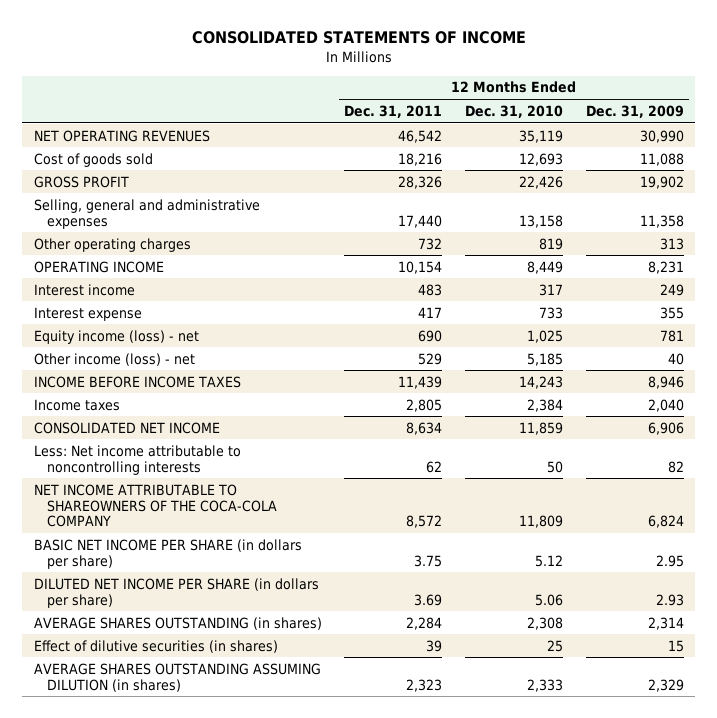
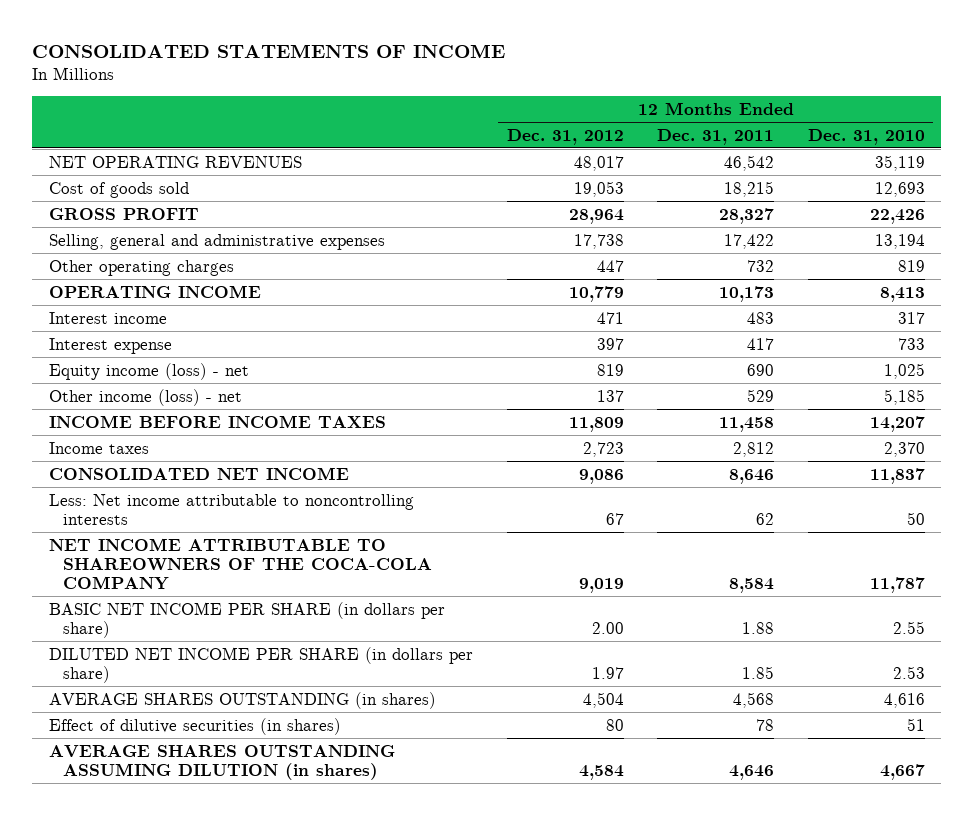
[585,104,684,118] Dec. 31, 2009 -> none
none -> [506,128,624,145] Dec. 31, 2012
[398,152,443,166] 18,216 -> [724,180,775,197] 18,215
[398,175,443,189] 28,326 -> [719,207,775,224] 28,327
[398,214,443,228] 17,440 -> [724,233,775,249] 17,422
[519,214,564,228] 13,158 -> [874,233,925,249] 13,194
[398,260,443,274] 10,154 -> [719,285,775,302] 10,173
[527,260,564,274] 8,449 -> [879,286,925,302] 8,413
[398,375,443,389] 11,439 -> [719,416,775,432] 11,458
[519,375,564,389] 14,243 -> [869,415,925,432] 14,207
[406,398,443,412] 2,805 -> [733,441,775,457] 2,812
[527,398,564,412] 2,384 -> [883,441,925,457] 2,370
[406,421,443,435] 8,634 -> [729,468,775,484] 8,646
[519,421,564,435] 11,859 -> [869,467,925,484] 11,837
[406,515,443,529] 8,572 -> [729,577,775,593] 8,584
[519,515,564,529] 11,809 -> [869,576,925,593] 11,787
[414,554,443,567] 3.75 -> [742,621,775,634] 1.88
[535,554,564,567] 5.12 -> [892,620,925,634] 2.55
[414,593,443,606] 3.69 -> [742,665,775,679] 1.85
[535,593,564,606] 5.06 -> [892,665,925,679] 2.53
[406,616,443,630] 2,284 -> [733,691,775,708] 4,568
[527,616,564,630] 2,308 -> [883,692,925,708] 4,616
[426,639,443,652] 39 -> [756,718,775,731] 78
[547,639,564,652] 25 -> [906,717,925,731] 51
[406,678,443,692] 2,323 -> [729,764,775,780] 4,646
[527,678,564,692] 2,333 -> [879,763,925,780] 4,667

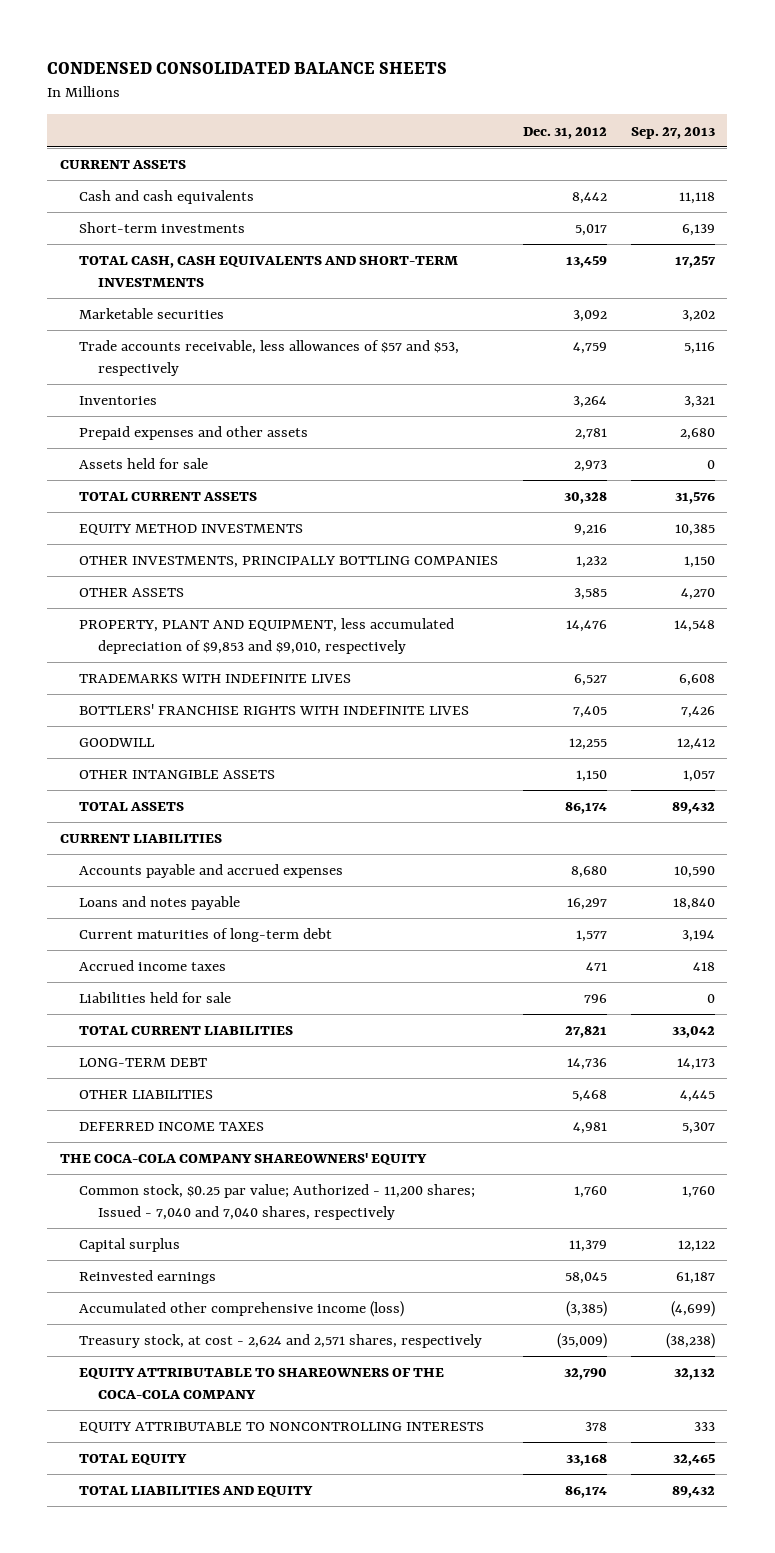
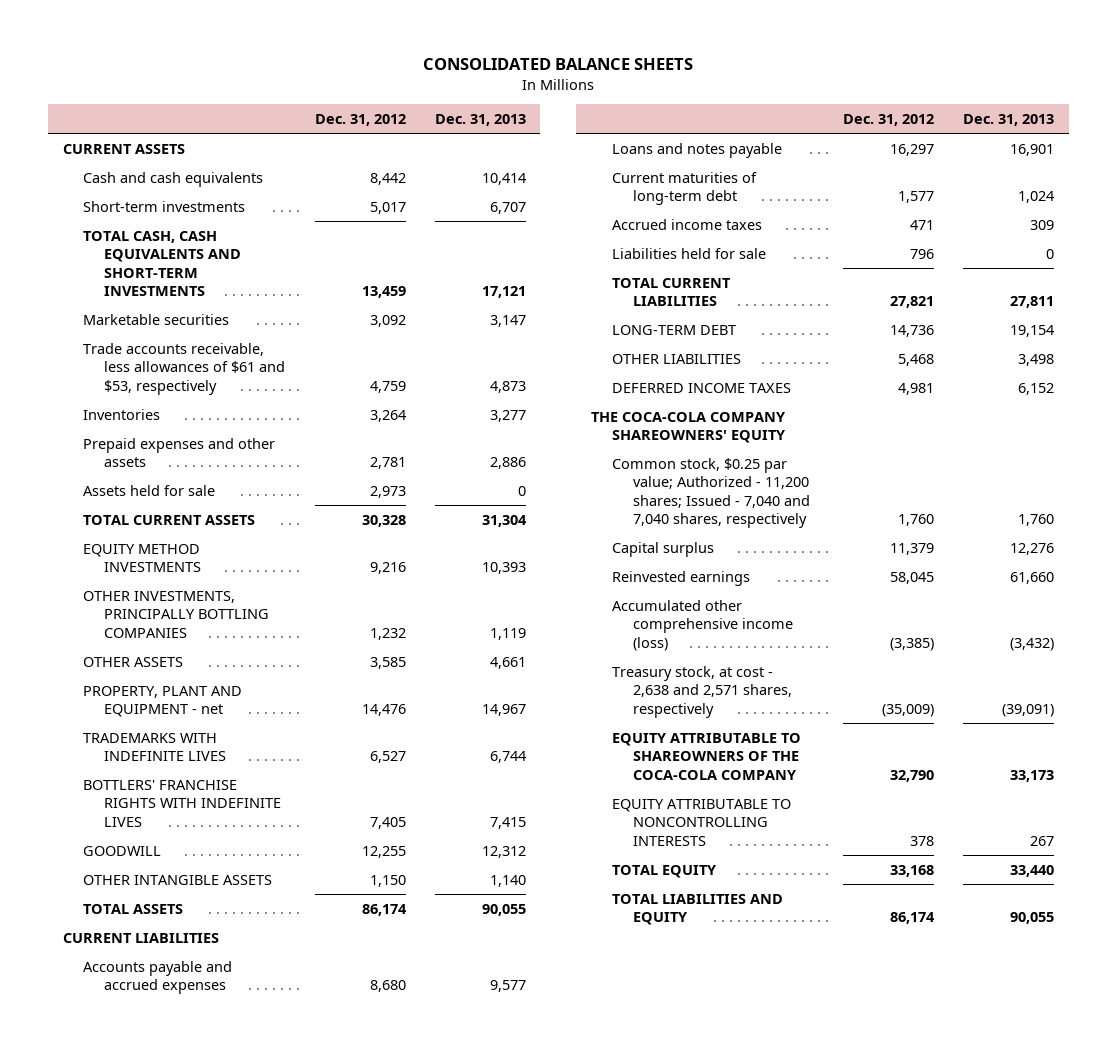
[47,62,448,75] CONDENSED CONSOLIDATED BALANCE SHEETS -> [423,58,694,71] CONSOLIDATED BALANCE SHEETS
[631,126,716,139] Sep. 27, 2013 -> none
none -> [434,113,526,126] Dec. 31, 2013
[79,340,460,377] Trade accounts receivable, less allowances of $57 and $53, respectively -> [83,342,286,395] Trade accounts receivable, less allowances of $61 and $53, respectively
[79,618,455,655] PROPERTY, PLANT AND EQUIPMENT, less accumulated depreciation of $9,853 and $9,010, respectively -> [83,685,243,718] PROPERTY, PLANT AND EQUIPMENT - net
[79,1334,483,1349] Treasury stock, at cost - 2,624 and 2,571 shares, respectively -> [612,665,793,718] Treasury stock, at cost - 2,638 and 2,571 shares, respectively

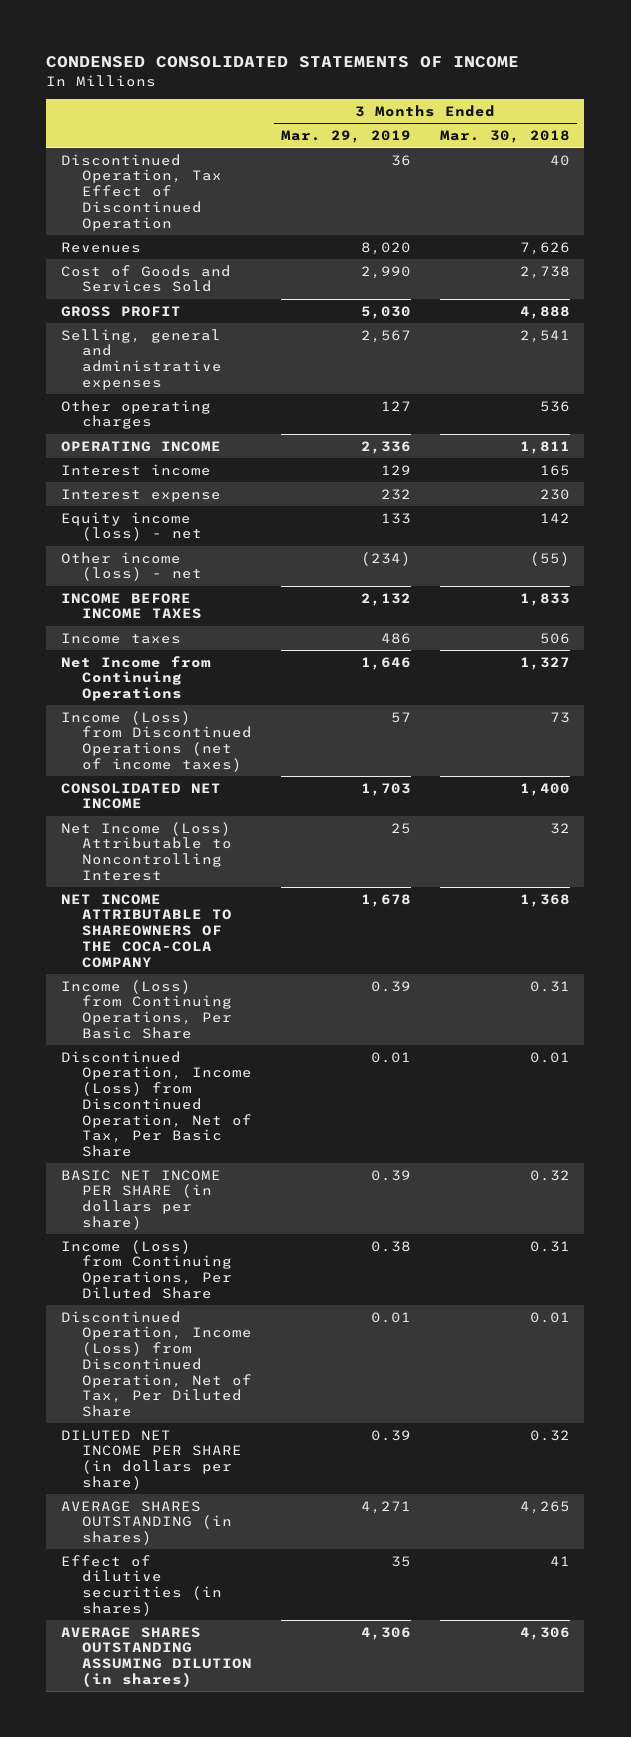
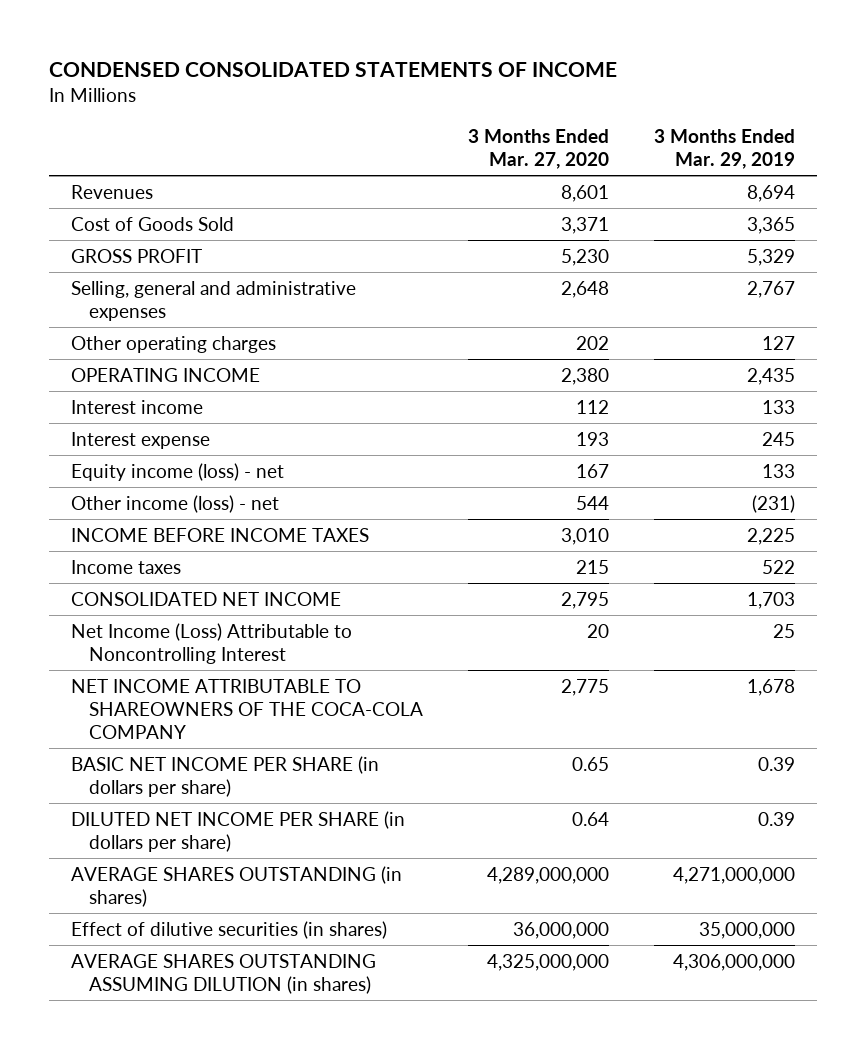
[439,129,570,143] Mar. 30, 2018 -> none
none -> [468,128,610,169] 3 Months Ended Mar. 27, 2020
[60,153,222,231] Discontinued Operation, Tax Effect of Discontinued Operation -> none
[360,241,411,255] 8,020 -> [746,184,795,202] 8,694
[60,264,231,293] Cost of Goods and Services Sold -> [71,216,235,231] Cost of Goods Sold
[360,265,411,279] 2,990 -> [746,216,795,234] 3,365
[360,305,411,319] 5,030 -> [746,248,795,266] 5,329
[360,329,411,343] 2,567 -> [746,280,795,298] 2,767
[360,440,411,454] 2,336 -> [746,367,795,385] 2,435
[380,464,411,475] 129 -> [761,399,795,414] 133
[380,488,411,500] 232 -> [761,431,795,446] 245
[60,655,211,702] Net Income from Continuing Operations -> none
[60,710,252,772] Income (Loss) from Discontinued Operations (net of income taxes) -> none
[360,551,411,566] (234) -> [751,494,795,513] (231)
[360,592,411,606] 2,132 -> [746,527,795,545] 2,225
[380,632,411,644] 486 -> [761,559,795,574] 522
[60,979,232,1039] Income (Loss) from Continuing Operations, Per Basic Share -> none
[60,1050,252,1158] Discontinued Operation, Income (Loss) from Discontinued Operation, Net of Tax, Per Basic Share -> none
[60,1239,232,1299] Income (Loss) from Continuing Operations, Per Diluted Share -> none
[60,1310,252,1418] Discontinued Operation, Income (Loss) from Discontinued Operation, Net of Tax, Per Diluted Share -> none
[360,1500,411,1514] 4,271 -> [672,866,795,884] 4,271,000,000
[390,1555,411,1567] 35 -> [698,921,795,939] 35,000,000
[360,1626,411,1640] 4,306 -> [672,953,795,971] 4,306,000,000

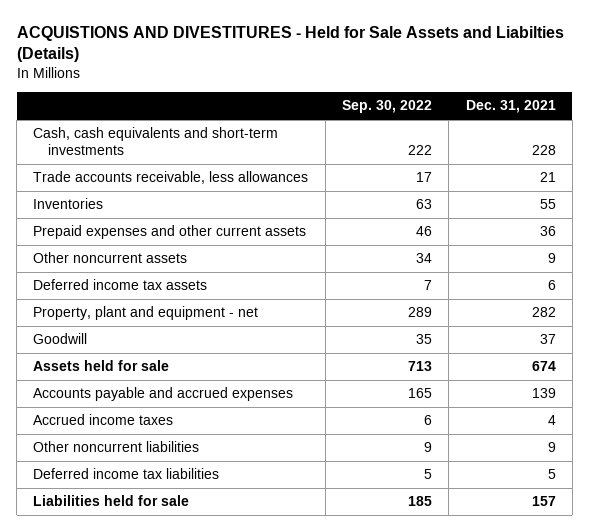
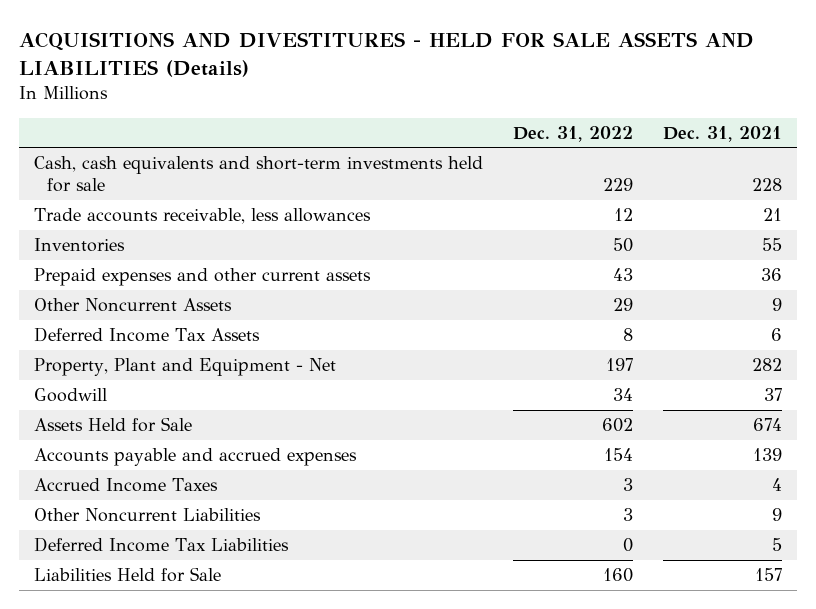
[16,26,564,63] ACQUISTIONS AND DIVESTITURES - Held for Sale Assets and Liabilties (Details) -> [19,32,755,78] ACQUISITIONS AND DIVESTITURES - HELD FOR SALE ASSETS AND LIABILITIES (Details)
[342,100,433,114] Sep. 30, 2022 -> none
none -> [513,125,634,142] Dec. 31, 2022
[33,127,279,156] Cash, cash equivalents and short-term investments -> [34,156,484,192] Cash, cash equivalents and short-term investments held for sale
[33,252,188,264] Other noncurrent assets -> [34,298,233,313] Other Noncurrent Assets
[33,279,208,291] Deferred income tax assets -> [34,327,261,343] Deferred Income Tax Assets
[33,306,259,321] Property, plant and equipment - net -> [34,358,337,377] Property, Plant and Equipment - Net
[33,360,170,372] Assets held for sale -> [34,417,193,433] Assets Held for Sale
[33,414,174,426] Accrued income taxes -> [34,478,219,493] Accrued Income Taxes
[33,441,200,453] Other noncurrent liabilities -> [34,508,262,523] Other Noncurrent Liabilities
[33,468,220,480] Deferred income tax liabilities -> [34,537,290,553] Deferred Income Tax Liabilities
[33,495,190,507] Liabilities held for sale -> [34,567,222,583] Liabilities Held for Sale

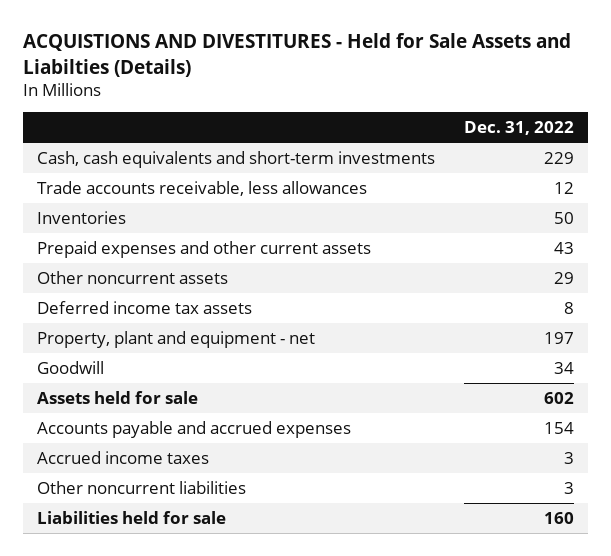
[19,32,755,78] ACQUISITIONS AND DIVESTITURES - HELD FOR SALE ASSETS AND LIABILITIES (Details) -> [22,33,571,77] ACQUISTIONS AND DIVESTITURES - Held for Sale Assets and Liabilties (Details)
[663,125,783,142] Dec. 31, 2021 -> none
[34,156,484,192] Cash, cash equivalents and short-term investments held for sale -> [37,150,436,168] Cash, cash equivalents and short-term investments
[34,298,233,313] Other Noncurrent Assets -> [37,270,229,284] Other noncurrent assets
[34,327,261,343] Deferred Income Tax Assets -> [37,300,253,314] Deferred income tax assets
[34,358,337,377] Property, Plant and Equipment - Net -> [37,330,316,348] Property, plant and equipment - net
[34,417,193,433] Assets Held for Sale -> [37,390,199,404] Assets held for sale
[34,537,290,553] Deferred Income Tax Liabilities -> none
[34,478,219,493] Accrued Income Taxes -> [37,450,210,464] Accrued income taxes
[34,508,262,523] Other Noncurrent Liabilities -> [37,480,247,494] Other noncurrent liabilities
[34,567,222,583] Liabilities Held for Sale -> [37,510,227,524] Liabilities held for sale

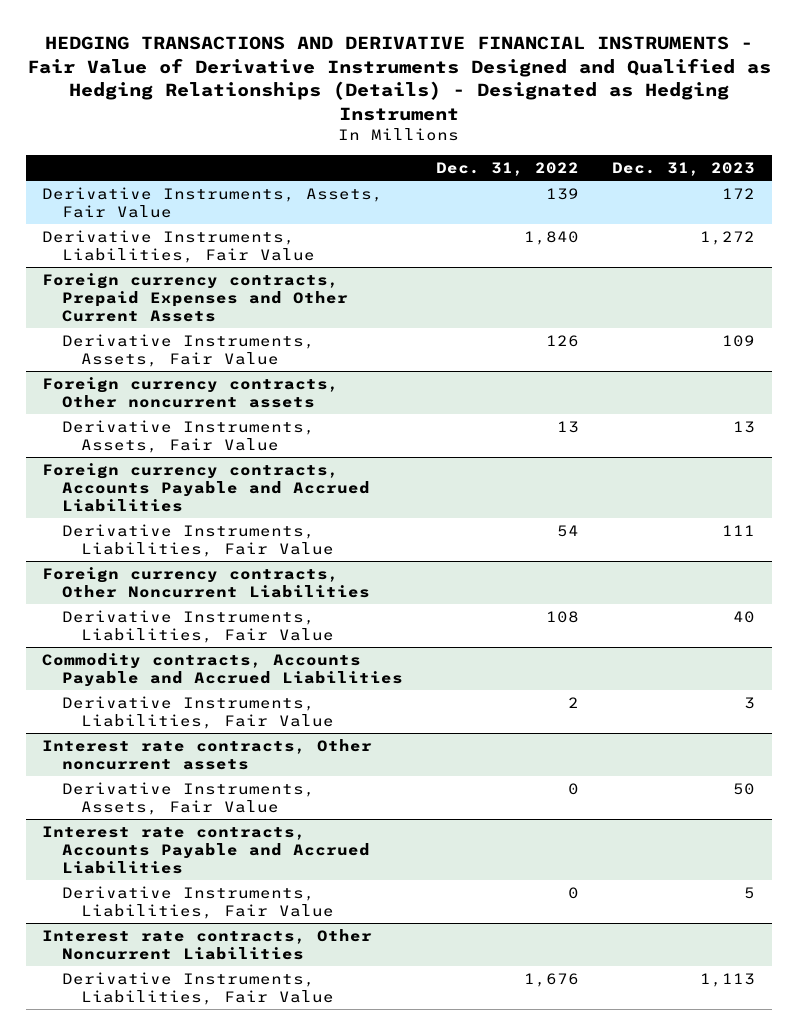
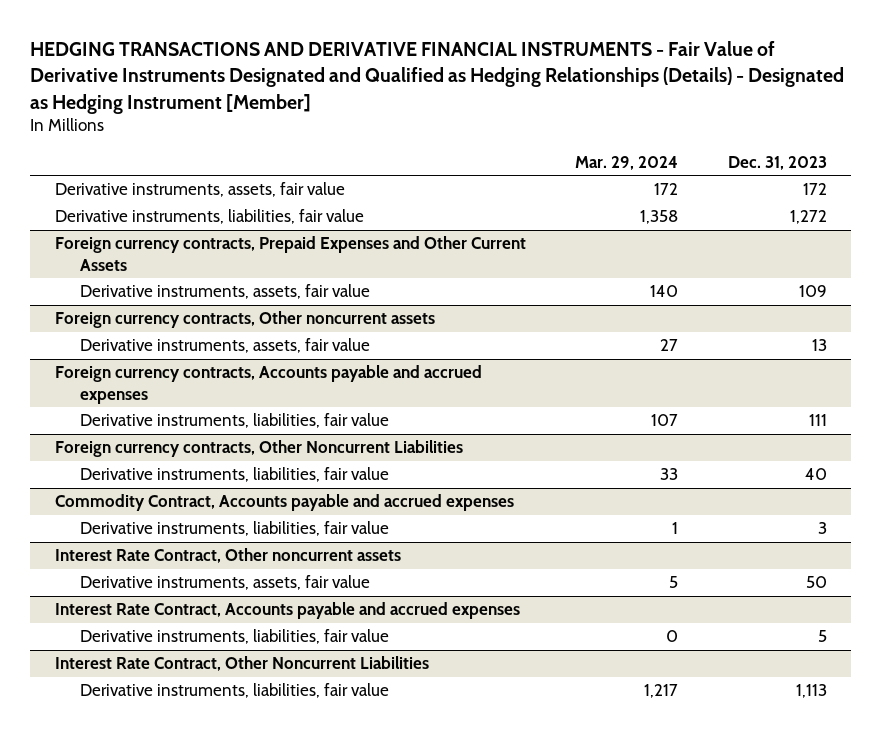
[26,36,771,121] HEDGING TRANSACTIONS AND DERIVATIVE FINANCIAL INSTRUMENTS - Fair Value of Derivative Instruments Designed and Qualified as Hedging Relationships (Details) - Designated as Hedging Instrument -> [30,41,845,114] HEDGING TRANSACTIONS AND DERIVATIVE FINANCIAL INSTRUMENTS - Fair Value of Derivative Instruments Designated and Qualified as Hedging Relationships (Details) - Designated as Hedging Instrument [Member]
[436,161,580,176] Dec. 31, 2022 -> none
none -> [575,155,679,170] Mar. 29, 2024
[42,186,384,218] Derivative Instruments, Assets, Fair Value -> [54,182,345,198] Derivative instruments, assets, fair value
[42,229,315,263] Derivative Instruments, Liabilities, Fair Value -> [54,209,364,225] Derivative instruments, liabilities, fair value
[61,333,315,367] Derivative Instruments, Assets, Fair Value -> [80,284,371,300] Derivative instruments, assets, fair value
[61,419,315,453] Derivative Instruments, Assets, Fair Value -> [80,338,371,354] Derivative instruments, assets, fair value
[42,462,370,512] Foreign currency contracts, Accounts Payable and Accrued Liabilities -> [54,365,482,404] Foreign currency contracts, Accounts payable and accrued expenses
[61,523,335,557] Derivative Instruments, Liabilities, Fair Value -> [80,413,390,429] Derivative instruments, liabilities, fair value
[61,609,335,643] Derivative Instruments, Liabilities, Fair Value -> [80,467,390,483] Derivative instruments, liabilities, fair value
[42,652,403,687] Commodity contracts, Accounts Payable and Accrued Liabilities -> [54,494,514,512] Commodity Contract, Accounts payable and accrued expenses
[61,695,335,729] Derivative Instruments, Liabilities, Fair Value -> [80,521,390,537] Derivative instruments, liabilities, fair value
[42,738,373,770] Interest rate contracts, Other noncurrent assets -> [54,548,401,564] Interest Rate Contract, Other noncurrent assets
[61,781,315,815] Derivative Instruments, Assets, Fair Value -> [80,575,371,591] Derivative instruments, assets, fair value
[42,825,370,874] Interest rate contracts, Accounts Payable and Accrued Liabilities -> [54,602,520,620] Interest Rate Contract, Accounts payable and accrued expenses
[61,885,335,919] Derivative Instruments, Liabilities, Fair Value -> [80,629,390,645] Derivative instruments, liabilities, fair value
[42,928,373,960] Interest rate contracts, Other Noncurrent Liabilities -> [54,656,429,672] Interest Rate Contract, Other Noncurrent Liabilities
[61,971,335,1005] Derivative Instruments, Liabilities, Fair Value -> [80,683,390,699] Derivative instruments, liabilities, fair value

